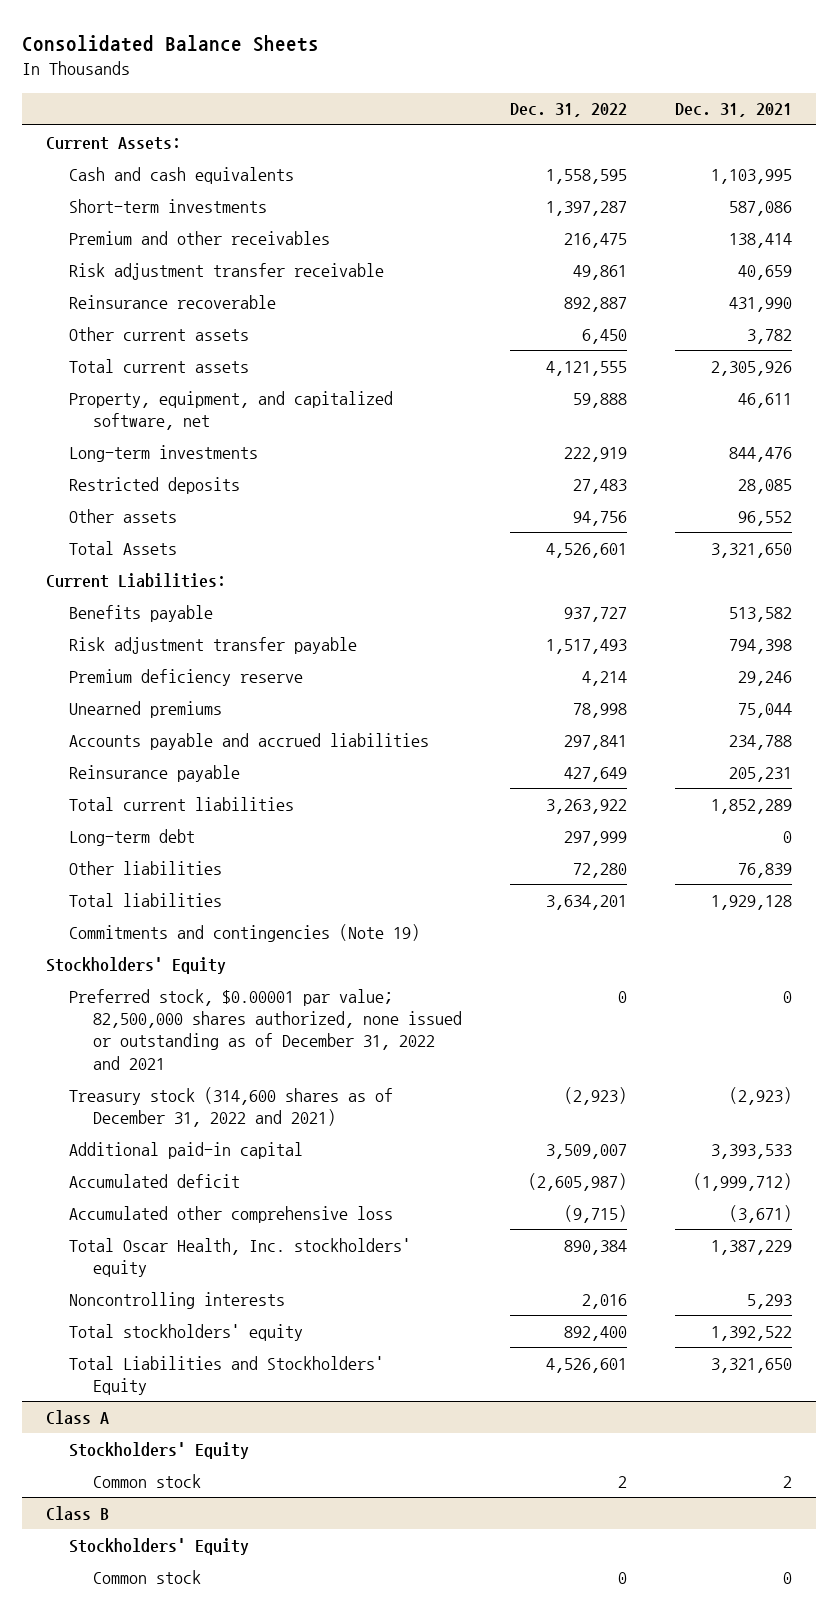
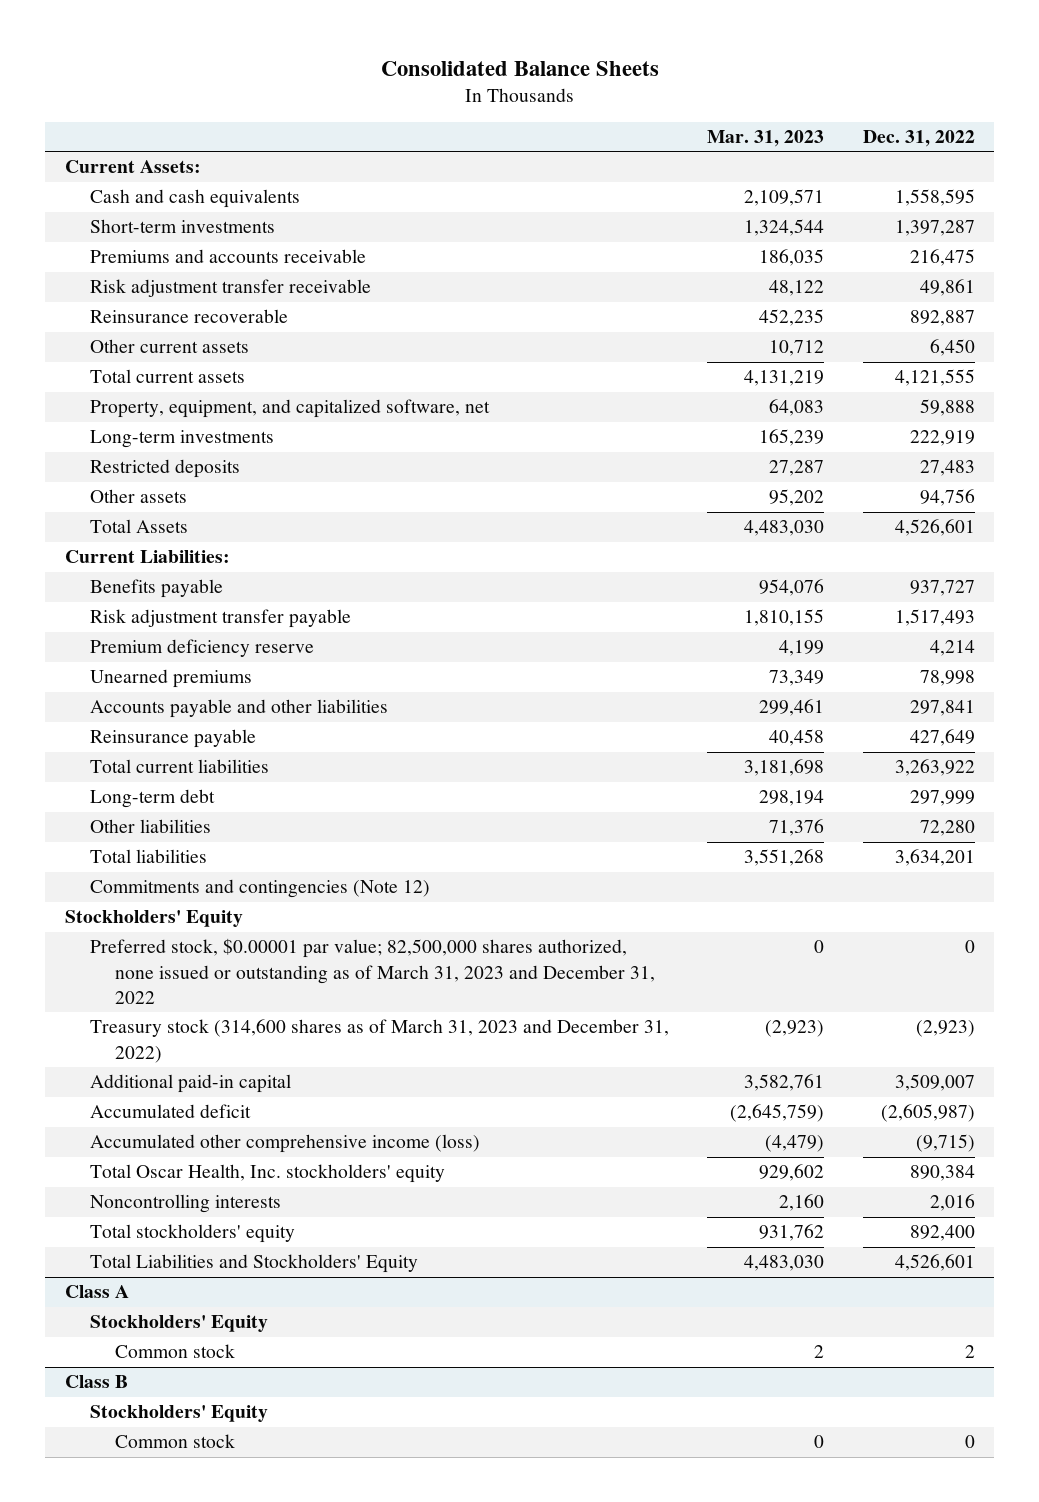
[674,103,792,118] Dec. 31, 2021 -> none
none -> [707,129,825,147] Mar. 31, 2023
[69,230,331,245] Premium and other receivables -> [89,249,366,264] Premiums and accounts receivable
[69,732,430,750] Accounts payable and accrued liabilities -> [89,699,388,719] Accounts payable and other liabilities
[69,923,421,942] Commitments and contingencies (Note 19) -> [89,879,430,899] Commitments and contingencies (Note 12)
[69,988,463,1070] Preferred stock, $0.00001 par value; 82,500,000 shares authorized, none issued or outstanding as of December 31, 2022 and 2021 -> [89,938,656,1004] Preferred stock, $0.00001 par value; 82,500,000 shares authorized, none issued or outstanding as of March 31, 2023 and December 31, 2022
[69,1086,394,1128] Treasury stock (314,600 shares as of December 31, 2022 and 2021) -> [89,1019,669,1063] Treasury stock (314,600 shares as of March 31, 2023 and December 31, 2022)
[69,1205,394,1223] Accumulated other comprehensive loss -> [89,1134,480,1154] Accumulated other comprehensive income (loss)

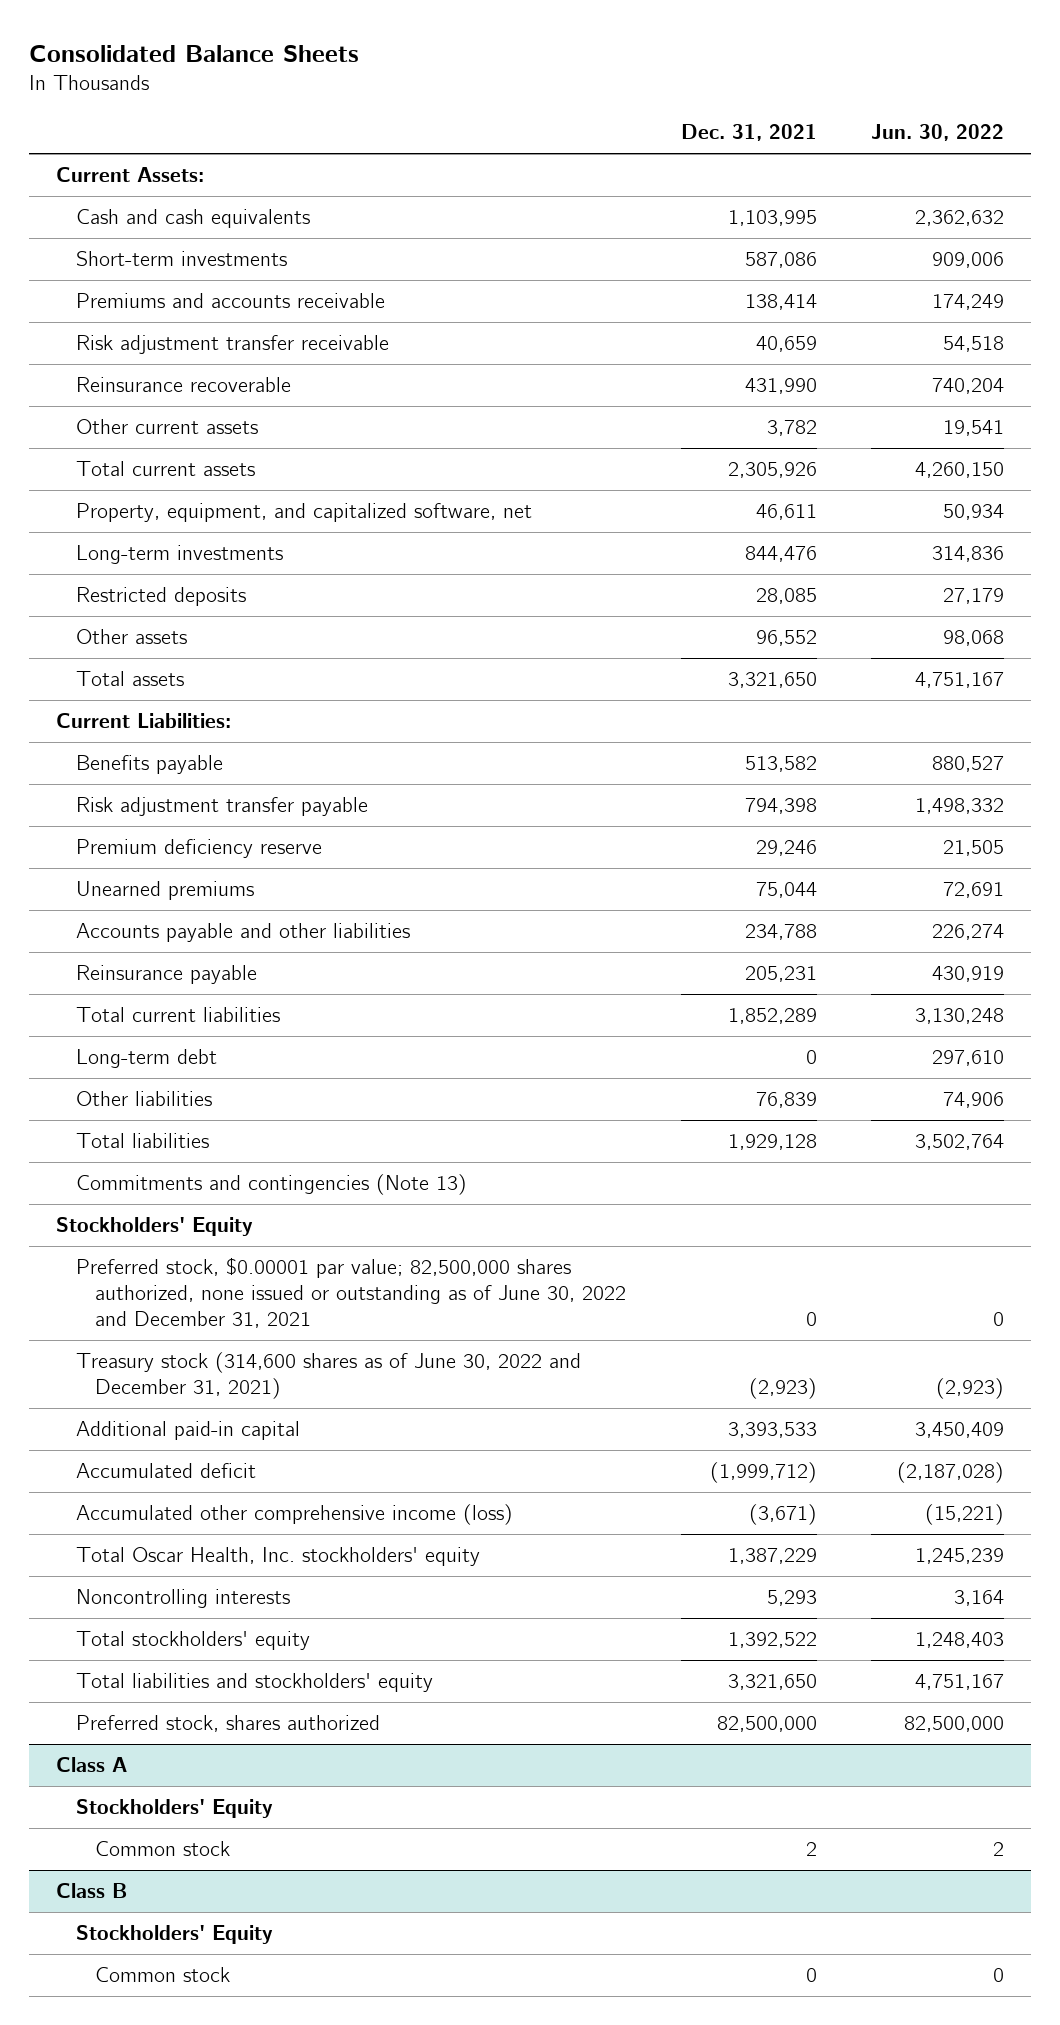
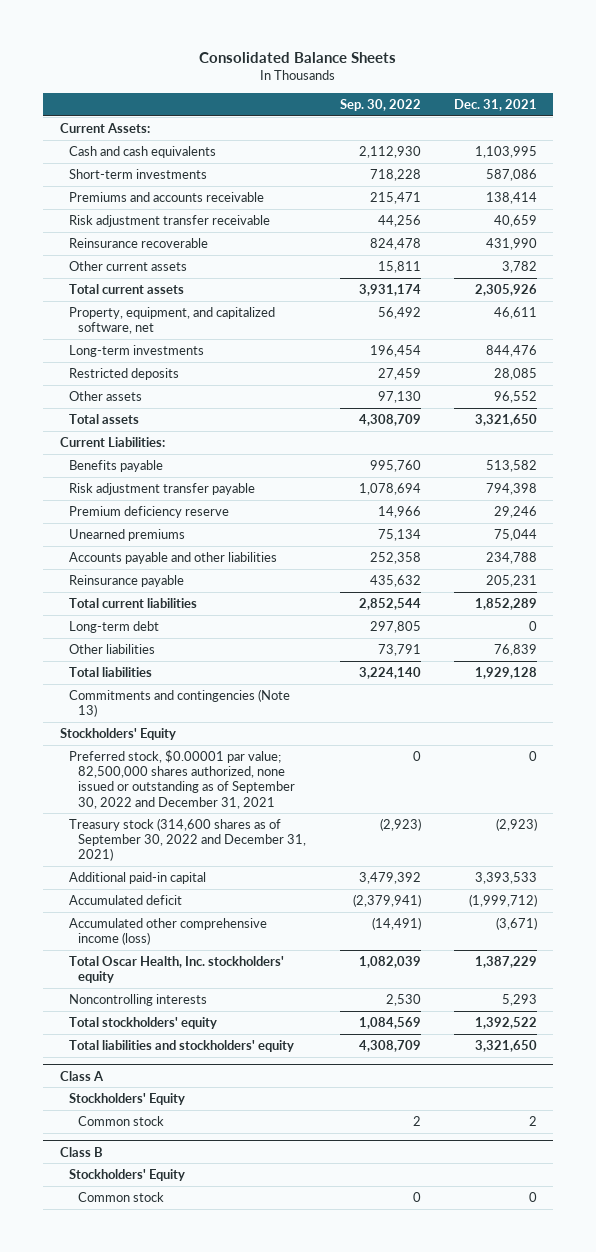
[871,124,1005,142] Jun. 30, 2022 -> none
none -> [339,98,421,111] Sep. 30, 2022
[75,1257,627,1328] Preferred stock, $0.00001 par value; 82,500,000 shares authorized, none issued or outstanding as of June 30, 2022 and December 31, 2021 -> [69,749,296,809] Preferred stock, $0.00001 par value; 82,500,000 shares authorized, none issued or outstanding as of September 30, 2022 and December 31, 2021
[75,1352,581,1400] Treasury stock (314,600 shares as of June 30, 2022 and December 31, 2021) -> [69,817,307,862] Treasury stock (314,600 shares as of September 30, 2022 and December 31, 2021)
[75,1715,380,1733] Preferred stock, shares authorized -> none

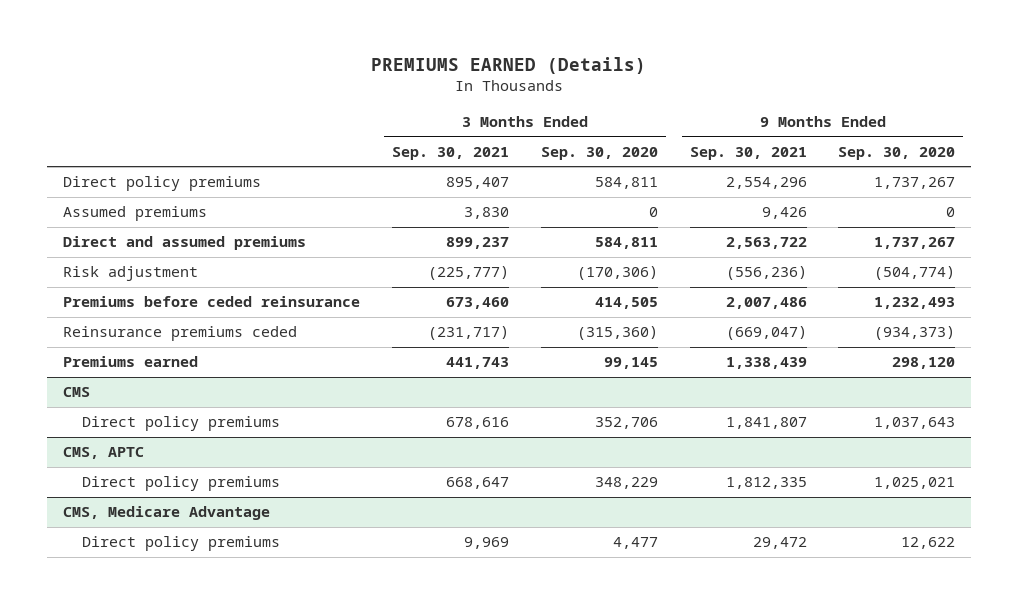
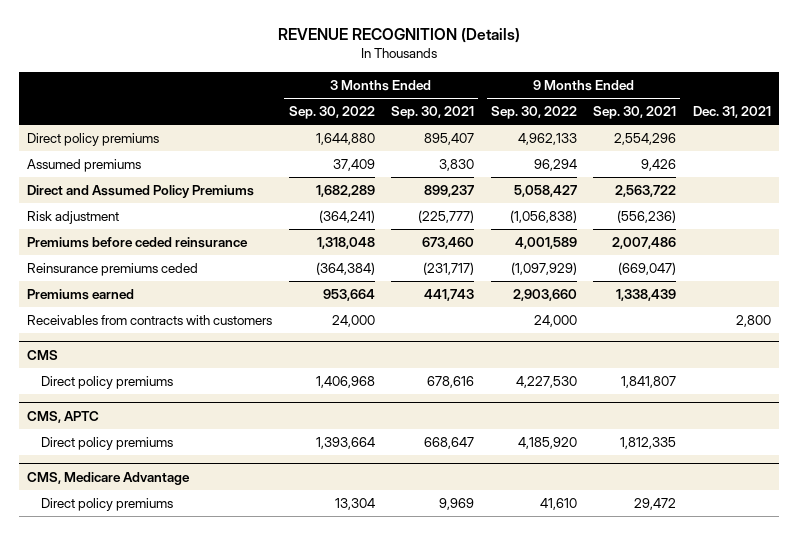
[371,56,647,74] PREMIUMS EARNED (Details) -> [277,27,520,43] REVENUE RECOGNITION (Details)
[540,146,658,160] Sep. 30, 2020 -> none
[838,146,956,160] Sep. 30, 2020 -> none
none -> [288,106,375,120] Sep. 30, 2022
none -> [490,106,577,120] Sep. 30, 2022
none -> [692,106,771,119] Dec. 31, 2021
[63,236,307,251] Direct and assumed premiums -> [27,185,255,199] Direct and Assumed Policy Premiums
none -> [27,315,273,326] Receivables from contracts with customers

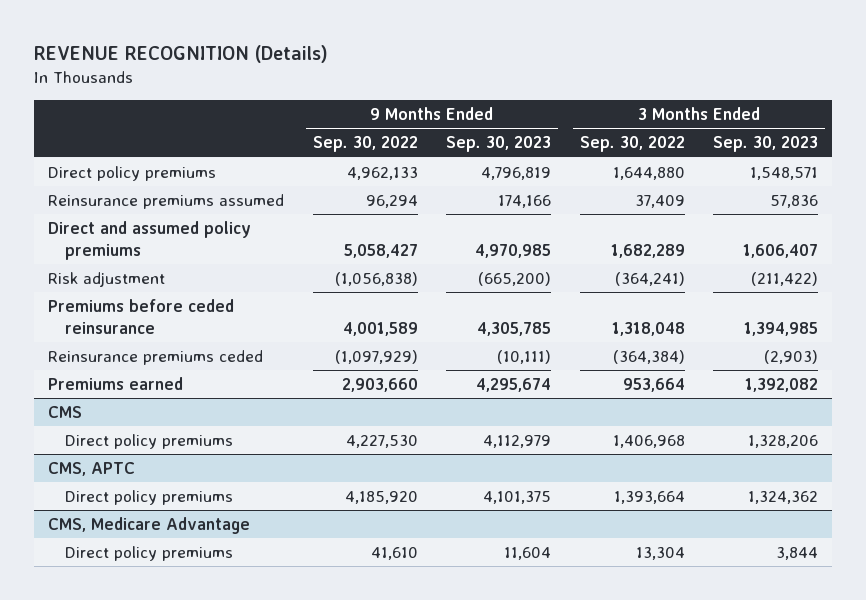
[391,106,475,120] Sep. 30, 2021 -> none
[593,106,677,120] Sep. 30, 2021 -> none
[692,106,771,119] Dec. 31, 2021 -> none
none -> [446,136,552,153] Sep. 30, 2023
none -> [713,136,819,153] Sep. 30, 2023
[27,159,142,173] Assumed premiums -> [48,193,285,209] Reinsurance premiums assumed
[27,185,255,199] Direct and Assumed Policy Premiums -> [48,220,252,260] Direct and assumed policy premiums
[27,315,273,326] Receivables from contracts with customers -> none

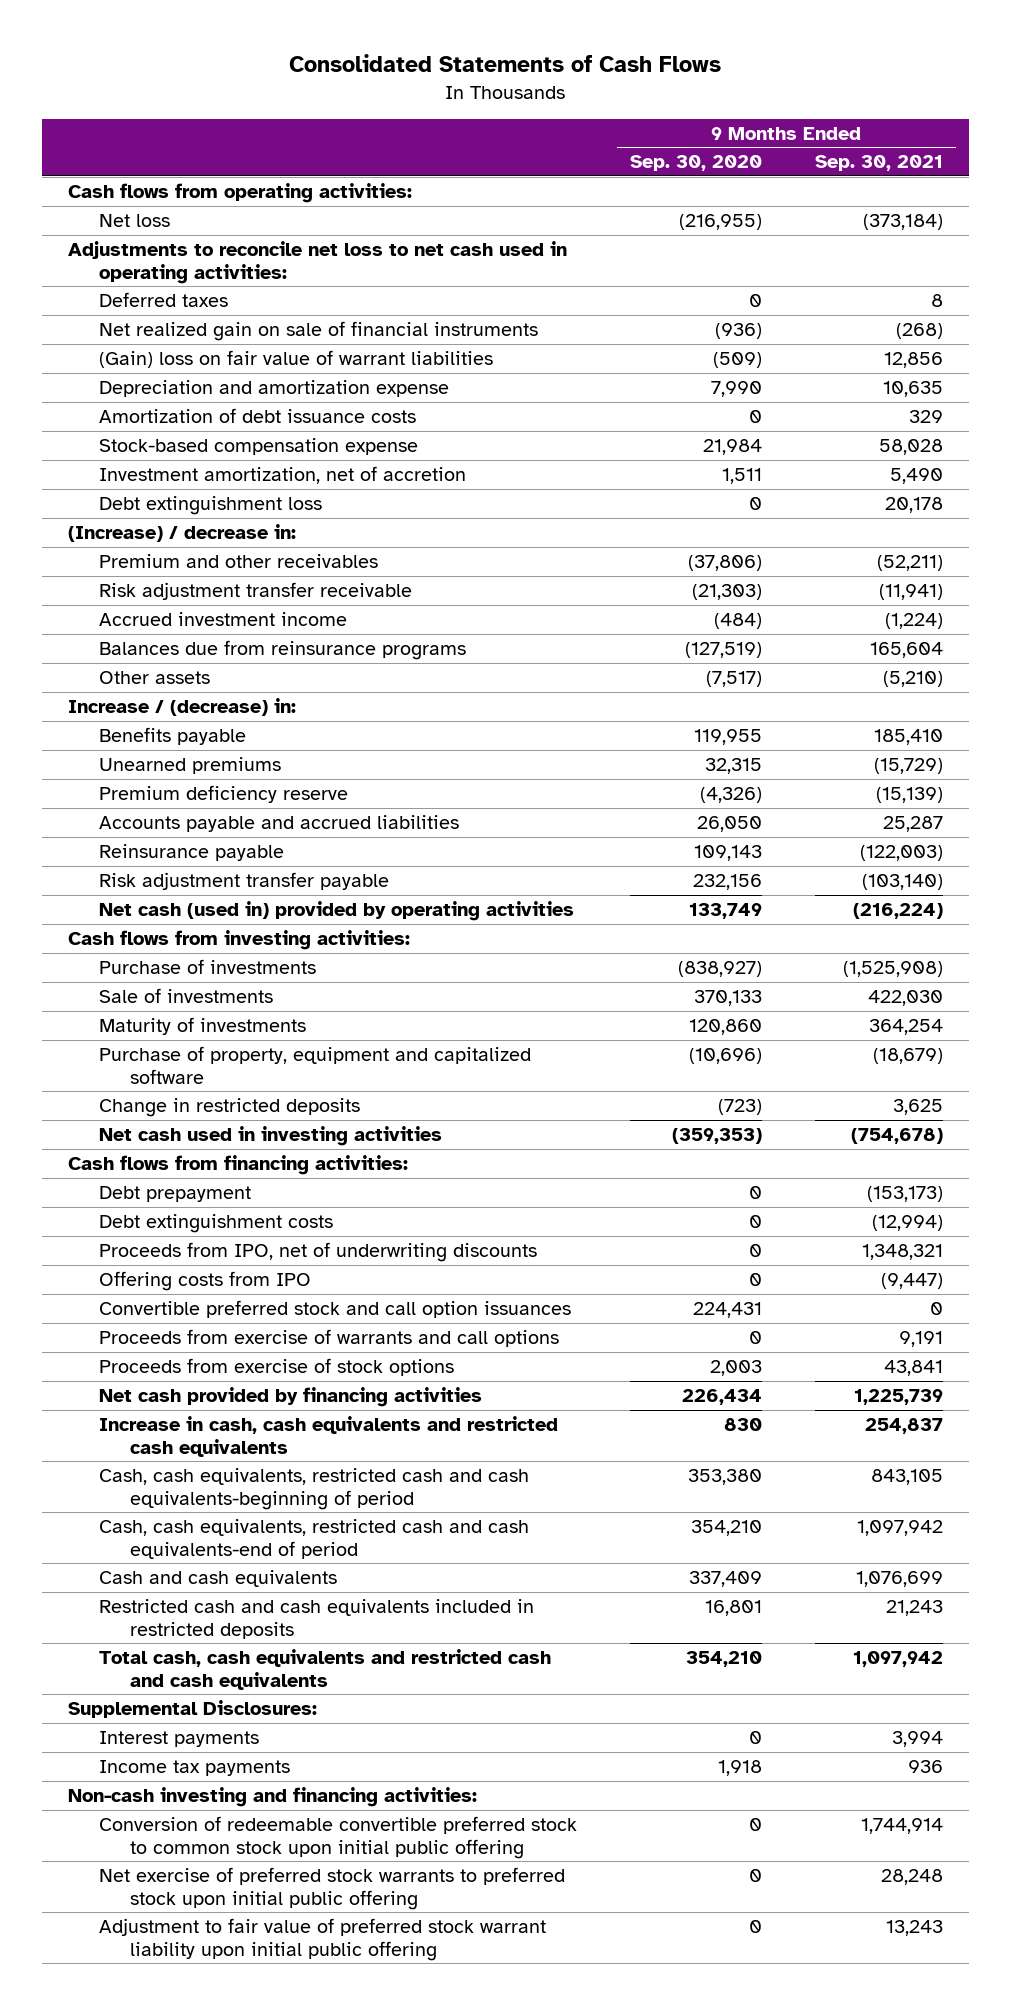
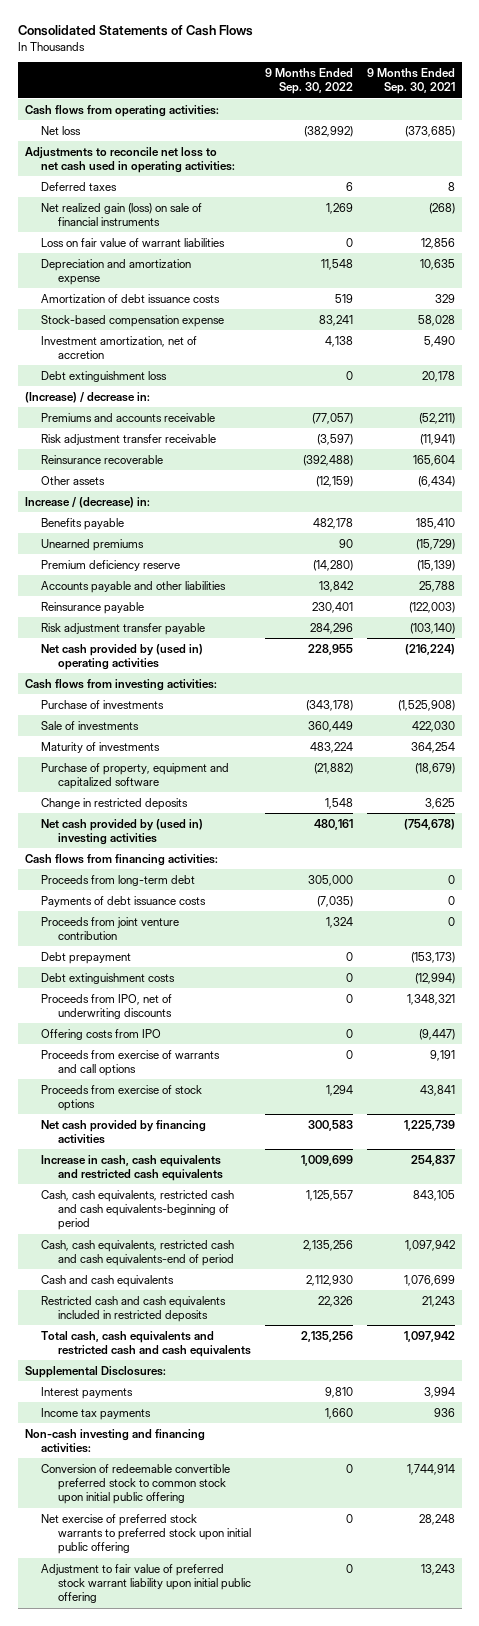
[629,155,762,172] Sep. 30, 2020 -> none
none -> [264,68,353,95] 9 Months Ended Sep. 30, 2022
[862,213,943,230] (373,184) -> [404,125,455,137] (373,685)
[99,320,539,341] Net realized gain on sale of financial instruments -> [41,202,203,227] Net realized gain (loss) on sale of financial instruments
[99,349,494,368] (Gain) loss on fair value of warrant liabilities -> [41,237,226,247] Loss on fair value of warrant liabilities
[99,553,379,568] Premium and other receivables -> [41,412,216,422] Premiums and accounts receivable
[99,611,348,626] Accrued investment income -> none
[99,639,467,660] Balances due from reinsurance programs -> [41,454,164,464] Reinsurance recoverable
[882,670,943,687] (5,210) -> [417,475,455,487] (6,434)
[99,814,460,832] Accounts payable and accrued liabilities -> [41,580,227,593] Accounts payable and other liabilities
[882,815,943,832] 25,287 -> [418,580,455,592] 25,788
[99,900,575,921] Net cash (used in) provided by operating activities -> [41,643,204,671] Net cash provided by (used in) operating activities
[99,1125,443,1146] Net cash used in investing activities -> [41,818,204,846] Net cash provided by (used in) investing activities
none -> [41,874,196,886] Proceeds from long-term debt
none -> [41,895,207,907] Payments of debt issuance costs
none -> [41,916,180,941] Proceeds from joint venture contribution
[99,1299,572,1318] Convertible preferred stock and call option issuances -> none

